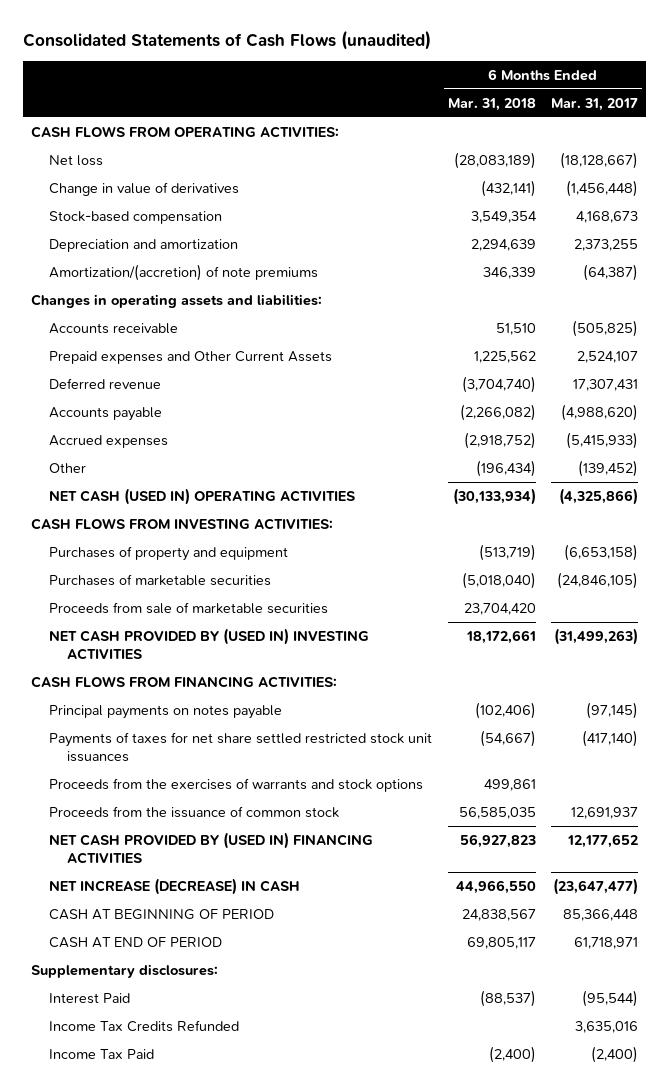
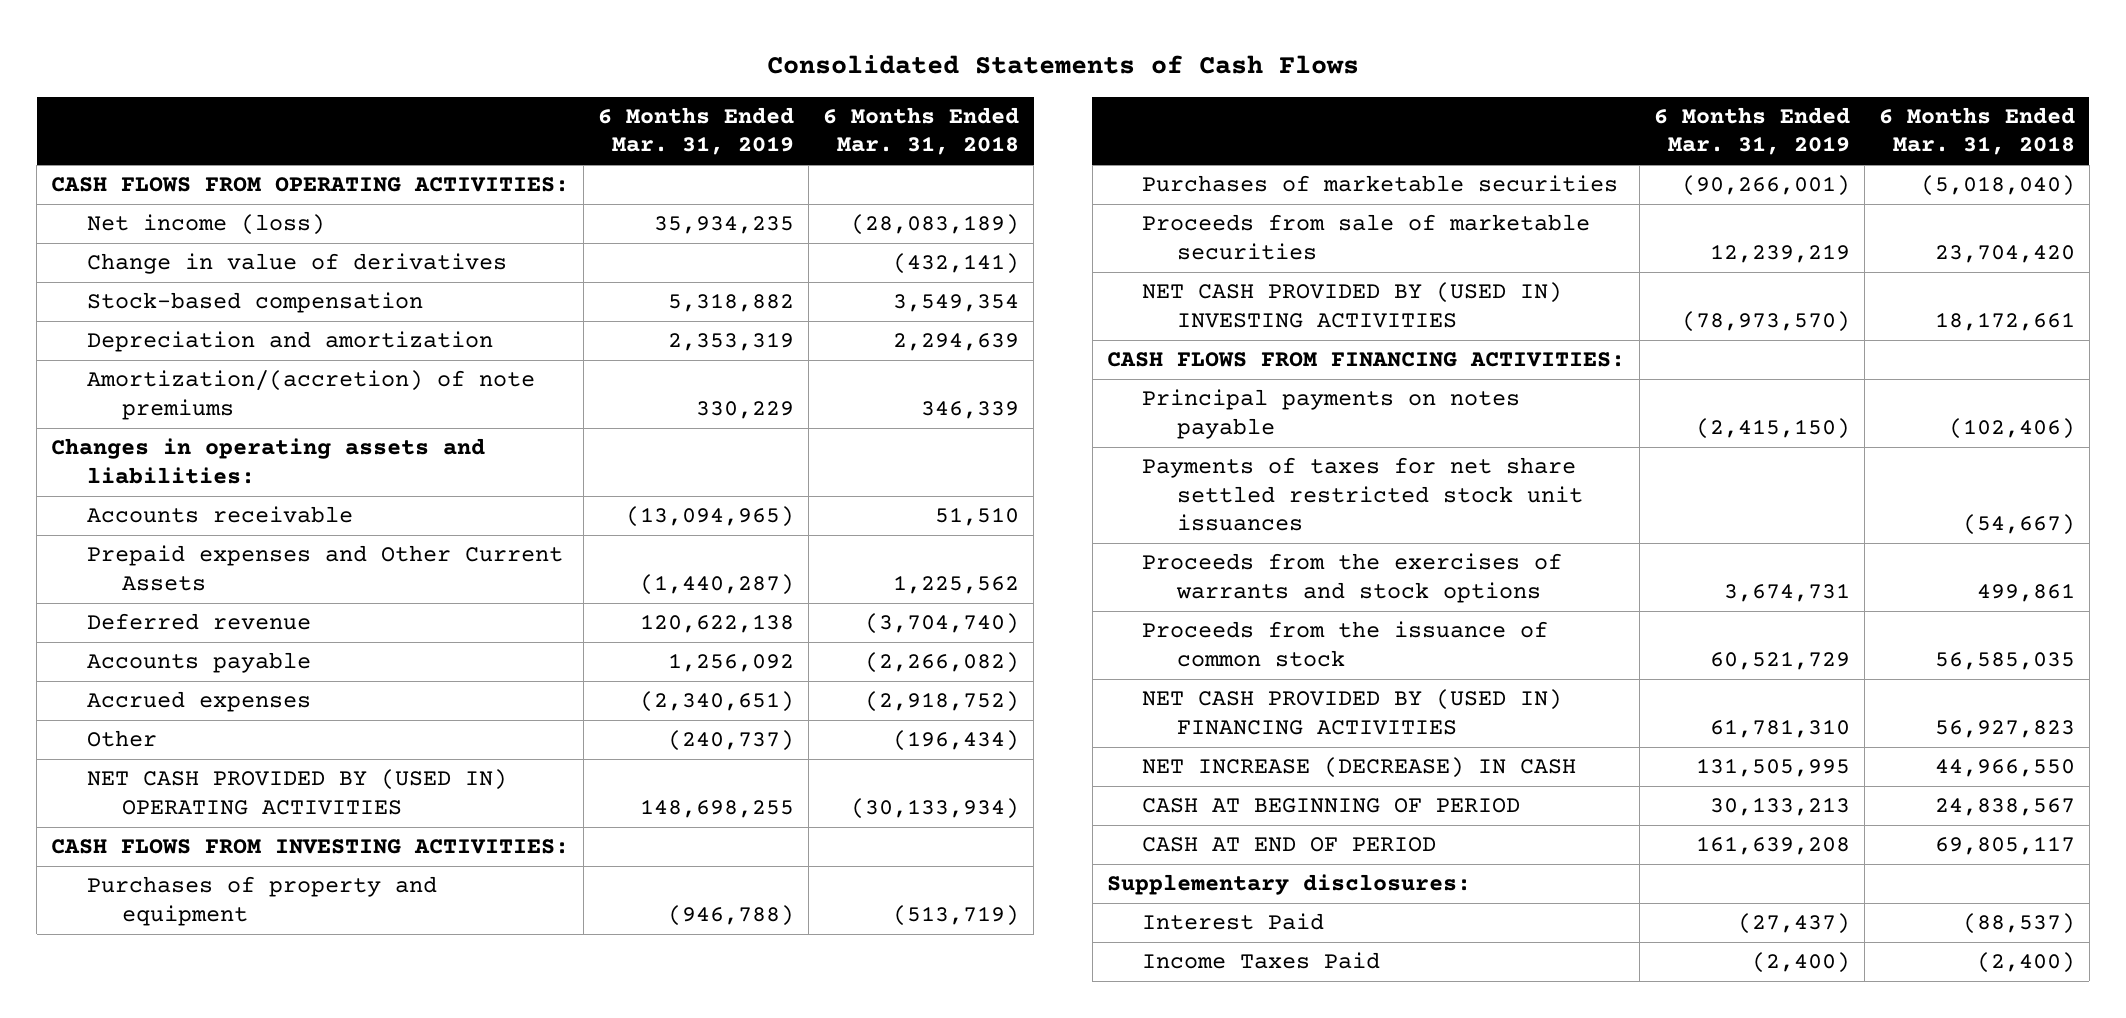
[23,30,432,51] Consolidated Statements of Cash Flows (unaudited) -> [767,55,1360,75] Consolidated Statements of Cash Flows
[551,97,639,111] Mar. 31, 2017 -> none
none -> [598,107,795,156] 6 Months Ended Mar. 31, 2019
[48,155,103,167] Net loss -> [86,214,325,236] Net income (loss)
[48,488,355,506] NET CASH (USED IN) OPERATING ACTIVITIES -> [86,769,507,815] NET CASH PROVIDED BY (USED IN) OPERATING ACTIVITIES
[48,1020,239,1033] Income Tax Credits Refunded -> none
[48,1049,154,1060] Income Tax Paid -> [1142,952,1381,970] Income Taxes Paid

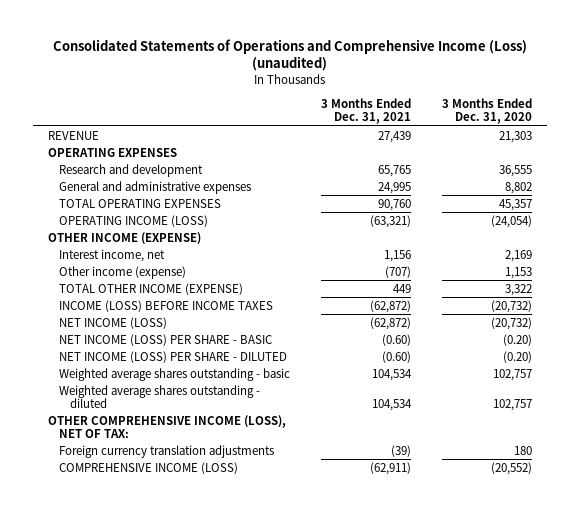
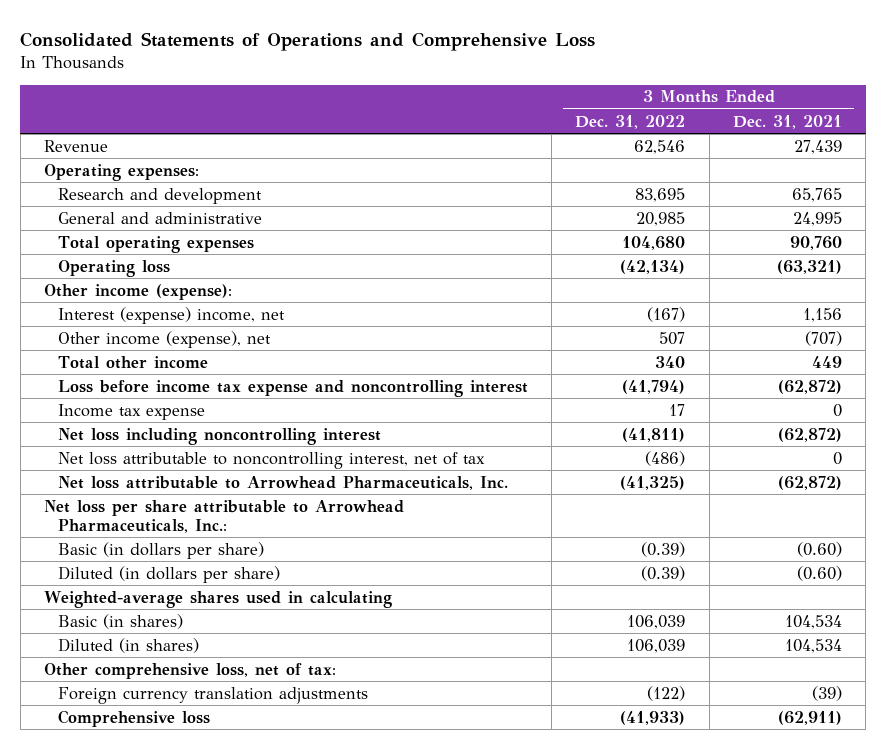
[53,38,528,72] Consolidated Statements of Operations and Comprehensive Income (Loss) (unaudited) -> [20,31,596,51] Consolidated Statements of Operations and Comprehensive Loss
[442,98,533,125] 3 Months Ended Dec. 31, 2020 -> none
none -> [575,114,686,129] Dec. 31, 2022
[48,130,100,140] REVENUE -> [44,139,109,152] Revenue
[48,147,178,157] OPERATING EXPENSES -> [44,163,200,181] Operating expenses:
[59,180,252,194] General and administrative expenses -> [57,211,262,224] General and administrative
[59,198,222,208] TOTAL OPERATING EXPENSES -> [57,235,254,253] Total operating expenses
[59,214,209,227] OPERATING INCOME (LOSS) -> [57,259,170,277] Operating loss
[48,231,202,244] OTHER INCOME (EXPENSE) -> [44,283,233,300] Other income (expense):
[59,248,166,262] Interest income, net -> [57,306,285,324] Interest (expense) income, net
[59,265,187,279] Other income (expense) -> [57,330,271,348] Other income (expense), net
[59,282,244,295] TOTAL OTHER INCOME (EXPENSE) -> [57,355,208,369] Total other income
[59,299,274,312] INCOME (LOSS) BEFORE INCOME TAXES -> [57,379,528,397] Loss before income tax expense and noncontrolling interest
none -> [57,403,205,420] Income tax expense
none -> [57,427,381,445] Net loss including noncontrolling interest
none -> [57,451,485,469] Net loss attributable to noncontrolling interest, net of tax
[59,316,168,329] NET INCOME (LOSS) -> [57,475,508,490] Net loss attributable to Arrowhead Pharmaceuticals, Inc.
none -> [44,499,405,533] Net loss per share attributable to Arrowhead Pharmaceuticals, Inc.:
[59,333,273,346] NET INCOME (LOSS) PER SHARE - BASIC -> [57,541,264,559] Basic (in dollars per share)
[59,350,288,363] NET INCOME (LOSS) PER SHARE - DILUTED -> [57,565,280,583] Diluted (in dollars per share)
none -> [44,590,393,608] Weighted-average shares used in calculating
[59,367,291,381] Weighted average shares outstanding - basic -> [57,613,183,629] Basic (in shares)
[59,384,261,408] Weighted average shares outstanding - diluted -> [57,637,199,653] Diluted (in shares)
[48,414,287,438] OTHER COMPREHENSIVE INCOME (LOSS), NET OF TAX: -> [44,662,337,679] Other comprehensive loss, net of tax:
[59,461,239,474] COMPREHENSIVE INCOME (LOSS) -> [57,709,210,727] Comprehensive loss

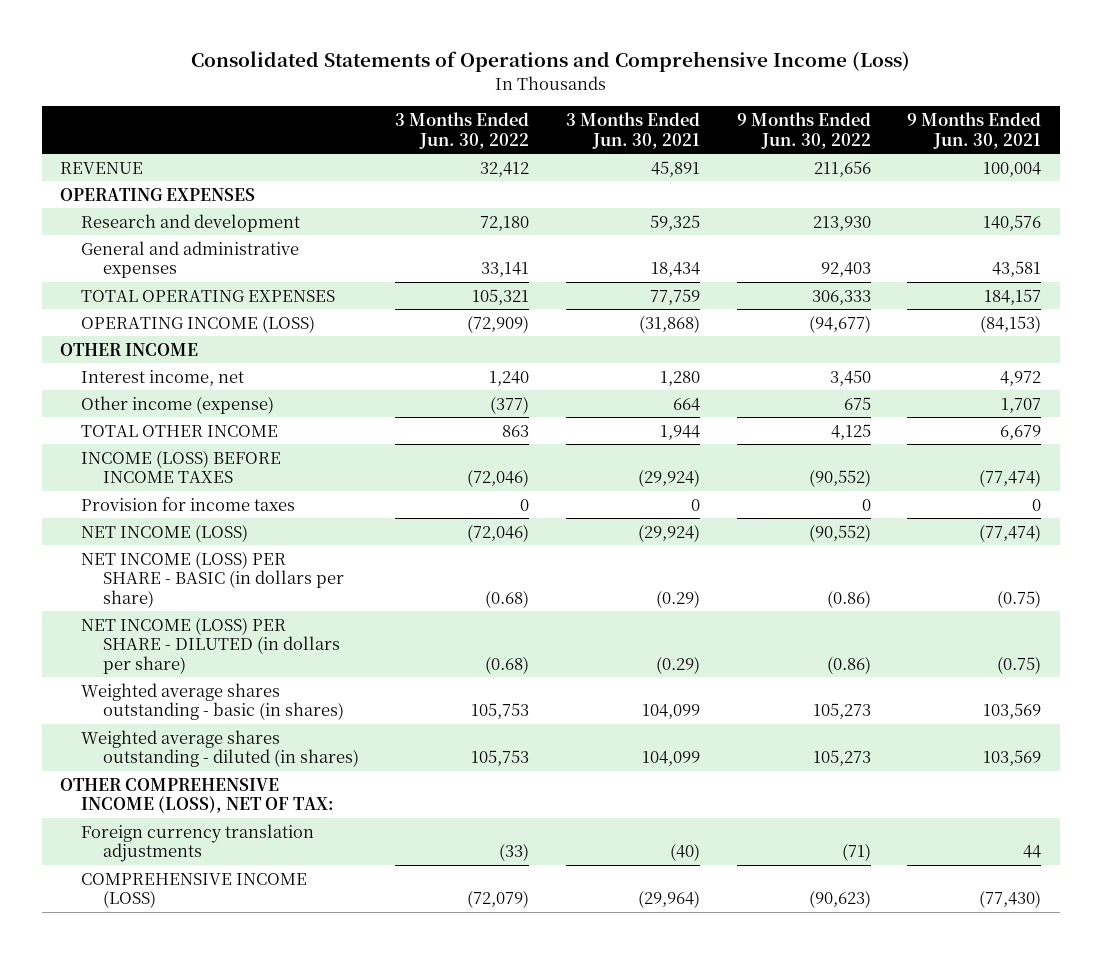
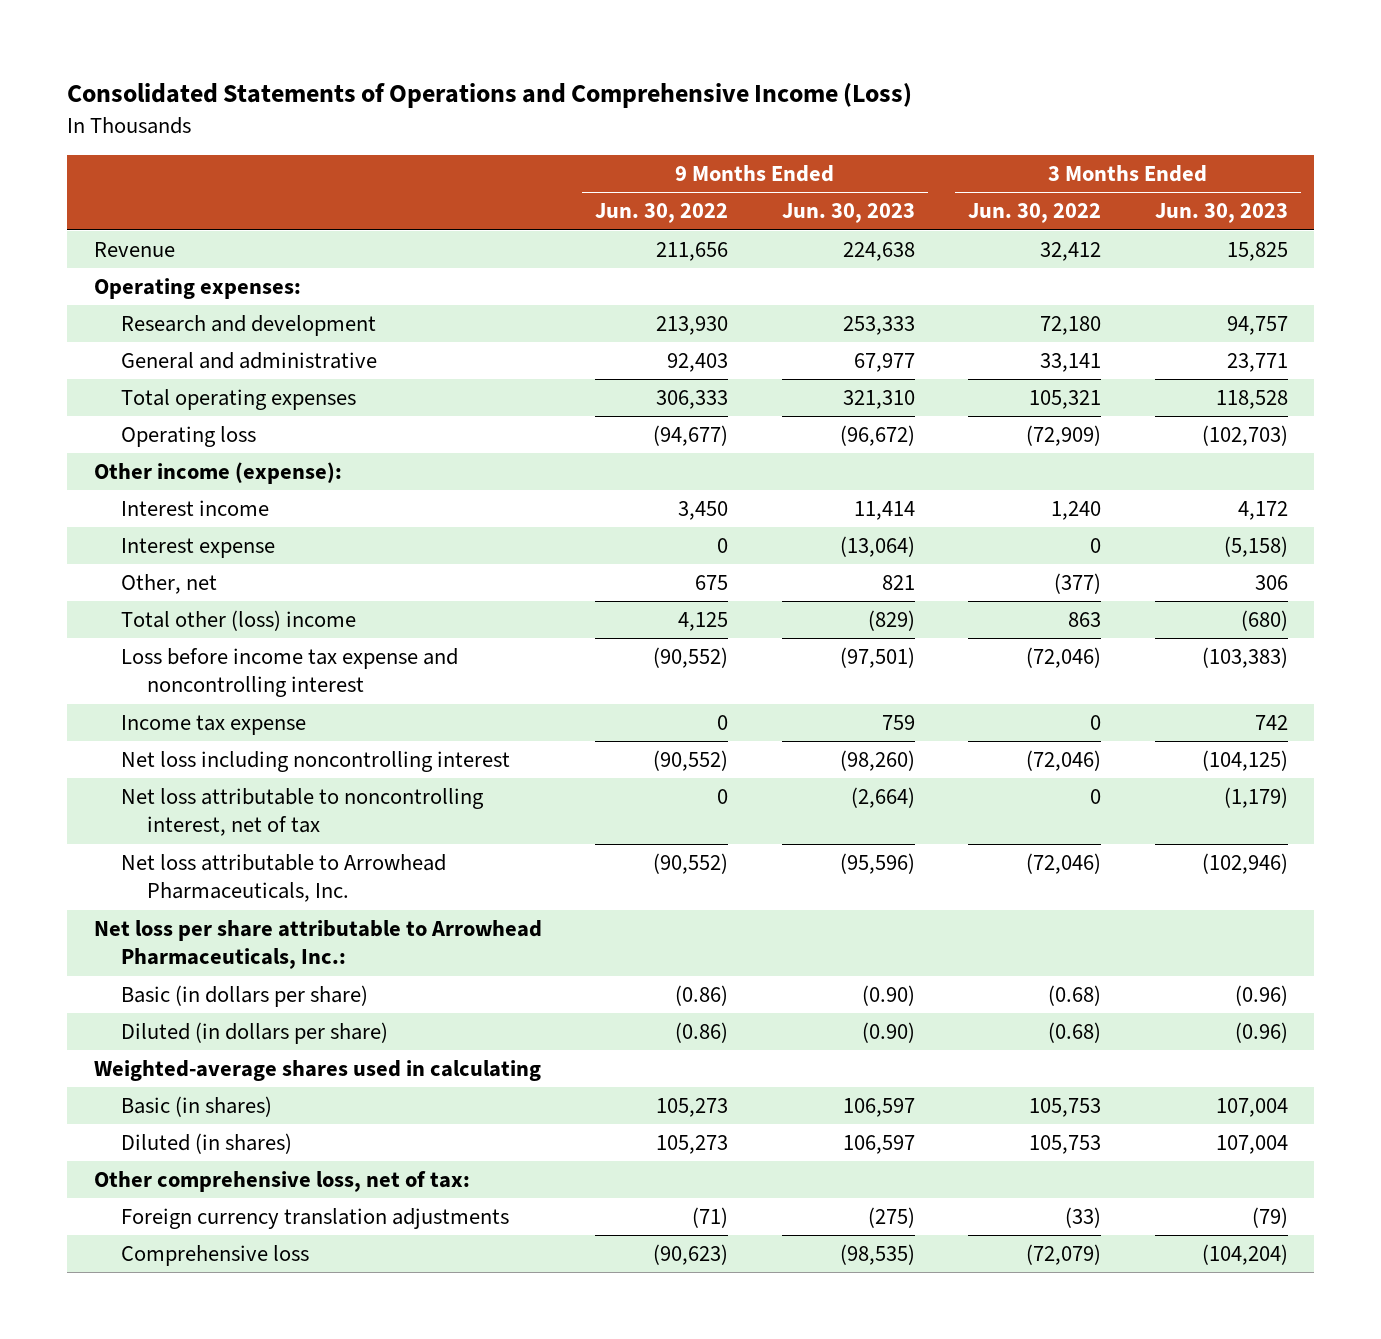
[566,112,701,149] 3 Months Ended Jun. 30, 2021 -> none
[907,112,1042,149] 9 Months Ended Jun. 30, 2021 -> none
none -> [781,203,915,224] Jun. 30, 2023
none -> [1154,203,1288,224] Jun. 30, 2023
[59,161,143,174] REVENUE -> [93,242,175,258] Revenue
[59,187,255,201] OPERATING EXPENSES -> [93,278,301,300] Operating expenses:
[81,240,300,279] General and administrative expenses -> [120,352,377,370] General and administrative
[81,289,336,302] TOTAL OPERATING EXPENSES -> [120,389,356,411] Total operating expenses
[81,314,316,333] OPERATING INCOME (LOSS) -> [120,426,256,448] Operating loss
[59,342,198,356] OTHER INCOME -> [93,462,342,485] Other income (expense):
[81,369,245,386] Interest income, net -> [120,500,269,517] Interest income
none -> [120,538,275,559] Interest expense
[81,395,275,414] Other income (expense) -> [120,574,217,595] Other, net
[81,424,279,437] TOTAL OTHER INCOME -> [120,610,356,632] Total other (loss) income
[81,449,282,484] INCOME (LOSS) BEFORE INCOME TAXES -> [120,648,458,698] Loss before income tax expense and noncontrolling interest
[81,496,296,511] Provision for income taxes -> [120,715,306,736] Income tax expense
none -> [120,751,510,773] Net loss including noncontrolling interest
none -> [120,788,484,837] Net loss attributable to noncontrolling interest, net of tax
[81,523,249,542] NET INCOME (LOSS) -> [120,854,446,903] Net loss attributable to Arrowhead Pharmaceuticals, Inc.
none -> [93,920,542,970] Net loss per share attributable to Arrowhead Pharmaceuticals, Inc.:
[81,550,344,608] NET INCOME (LOSS) PER SHARE - BASIC (in dollars per share) -> [120,985,368,1008] Basic (in dollars per share)
[81,616,340,674] NET INCOME (LOSS) PER SHARE - DILUTED (in dollars per share) -> [120,1022,388,1045] Diluted (in dollars per share)
none -> [93,1060,541,1082] Weighted-average shares used in calculating
[81,682,344,721] Weighted average shares outstanding - basic (in shares) -> [120,1096,272,1118] Basic (in shares)
[81,729,359,768] Weighted average shares outstanding - diluted (in shares) -> [120,1133,292,1155] Diluted (in shares)
[59,777,335,814] OTHER COMPREHENSIVE INCOME (LOSS), NET OF TAX: -> [93,1171,470,1193] Other comprehensive loss, net of tax:
[81,872,308,909] COMPREHENSIVE INCOME (LOSS) -> [120,1245,309,1267] Comprehensive loss

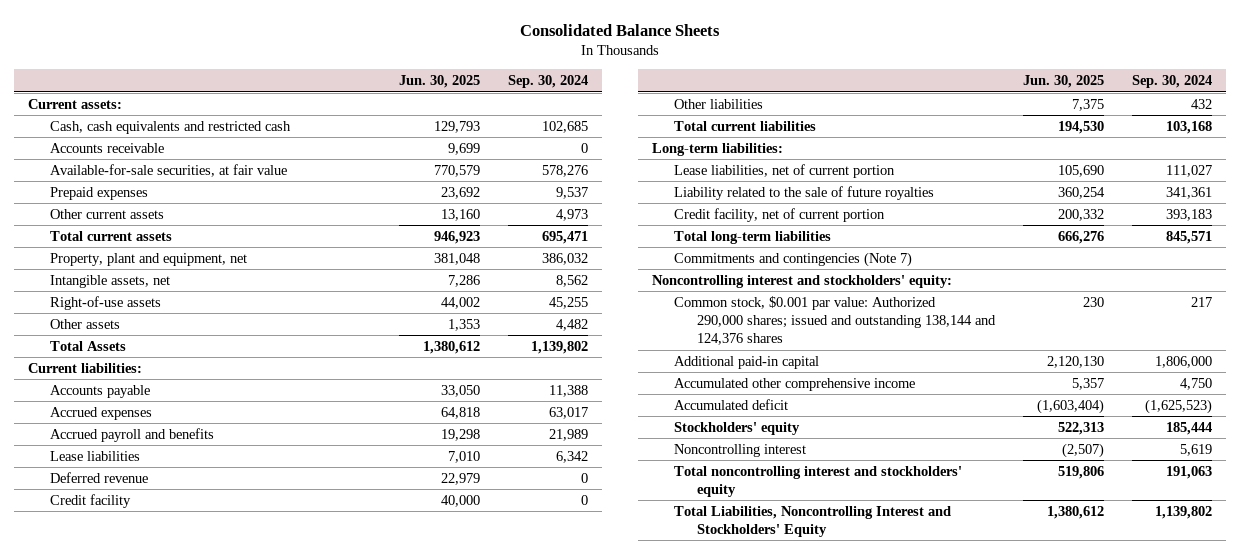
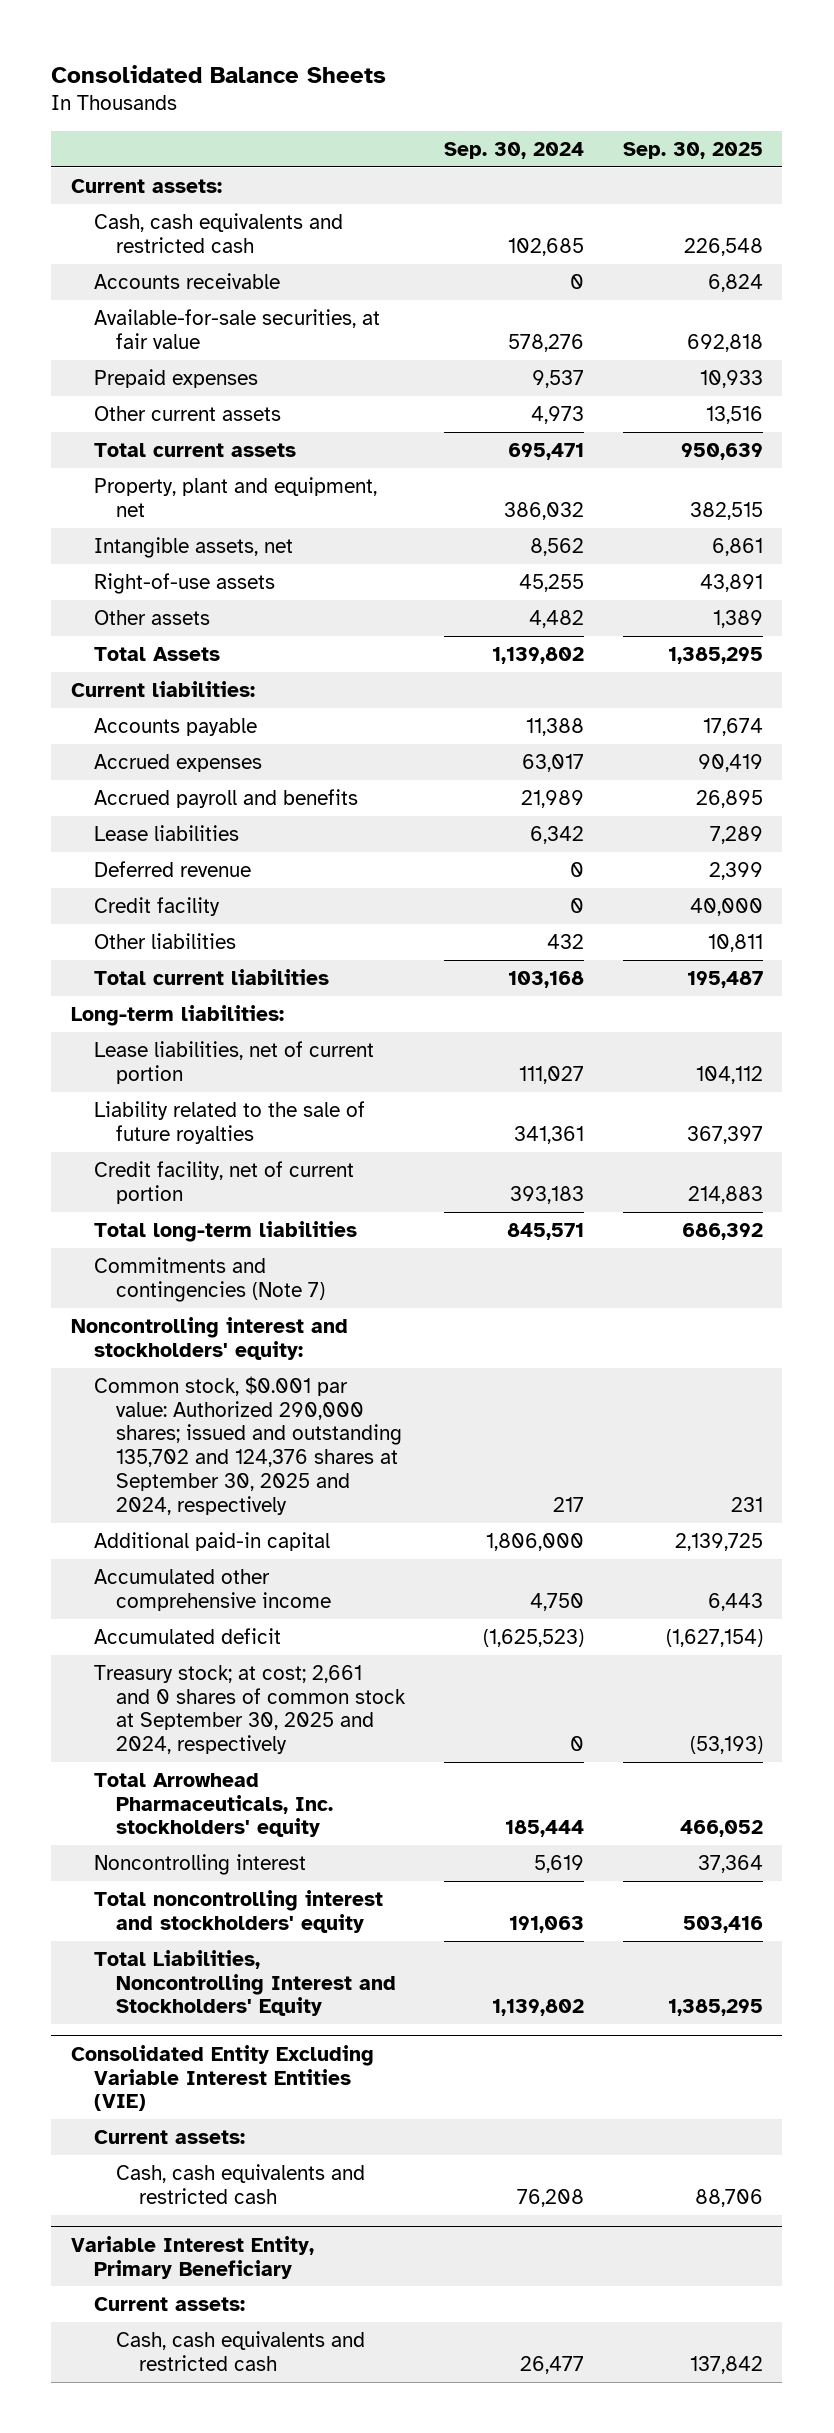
[399,75,481,89] Jun. 30, 2025 -> none
none -> [622,141,763,159] Sep. 30, 2025
[674,295,997,346] Common stock, $0.001 par value: Authorized 290,000 shares; issued and outstanding 138,144 and 124,376 shares -> [93,1375,403,1515] Common stock, $0.001 par value: Authorized 290,000 shares; issued and outstanding 135,702 and 124,376 shares at September 30, 2025 and 2024, respectively
none -> [93,1664,407,1755] Treasury stock; at cost; 2,661 and 0 shares of common stock at September 30, 2025 and 2024, respectively
[674,421,801,435] Stockholders' equity -> [93,1772,334,1838] Total Arrowhead Pharmaceuticals, Inc. stockholders' equity
none -> [70,2044,374,2112] Consolidated Entity Excluding Variable Interest Entities (VIE)
none -> [93,2129,245,2144] Current assets:
none -> [116,2163,366,2204] Cash, cash equivalents and restricted cash
none -> [70,2235,314,2279] Variable Interest Entity, Primary Beneficiary
none -> [93,2296,245,2311] Current assets:
none -> [116,2330,366,2371] Cash, cash equivalents and restricted cash

